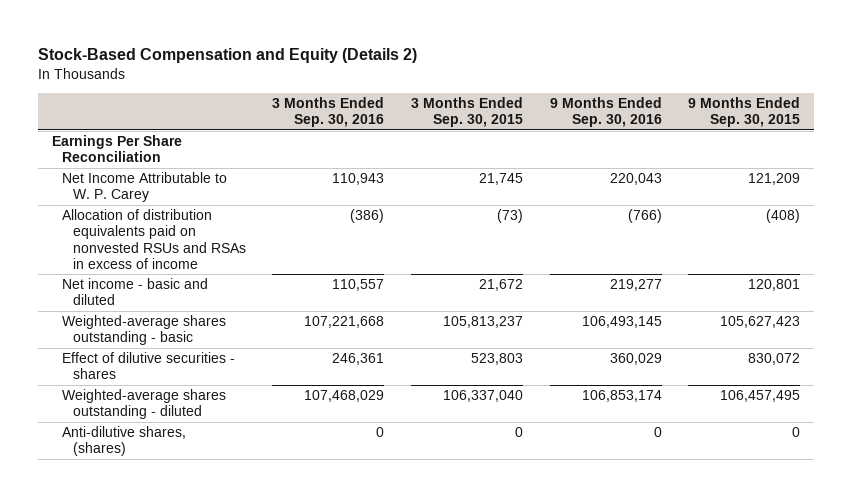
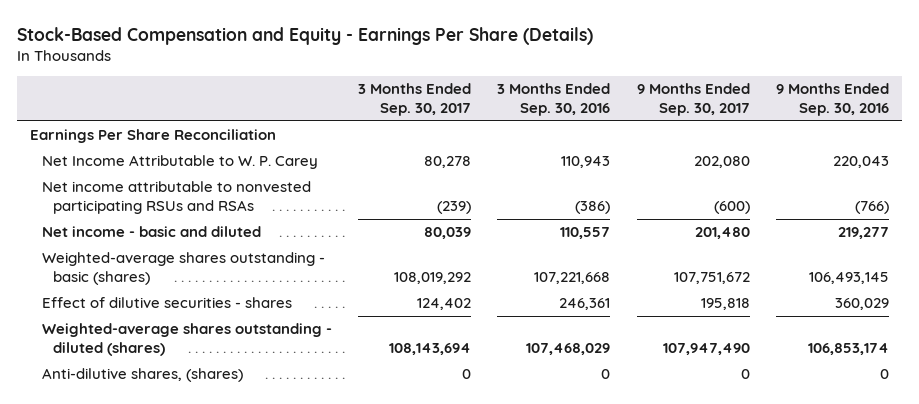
[38,47,418,63] Stock-Based Compensation and Equity (Details 2) -> [17,26,594,45] Stock-Based Compensation and Equity - Earnings Per Share (Details)
[410,97,523,128] 3 Months Ended Sep. 30, 2015 -> none
[688,97,801,128] 9 Months Ended Sep. 30, 2015 -> none
none -> [357,83,471,117] 3 Months Ended Sep. 30, 2017
none -> [636,83,750,117] 9 Months Ended Sep. 30, 2017
[62,209,246,269] Allocation of distribution equivalents paid on nonvested RSUs and RSAs in excess of income -> [41,181,311,215] Net income attributable to nonvested participating RSUs and RSAs
[62,315,227,346] Weighted-average shares outstanding - basic -> [41,252,325,286] Weighted-average shares outstanding - basic (shares)
[62,389,227,420] Weighted-average shares outstanding - diluted -> [41,323,332,357] Weighted-average shares outstanding - diluted (shares)

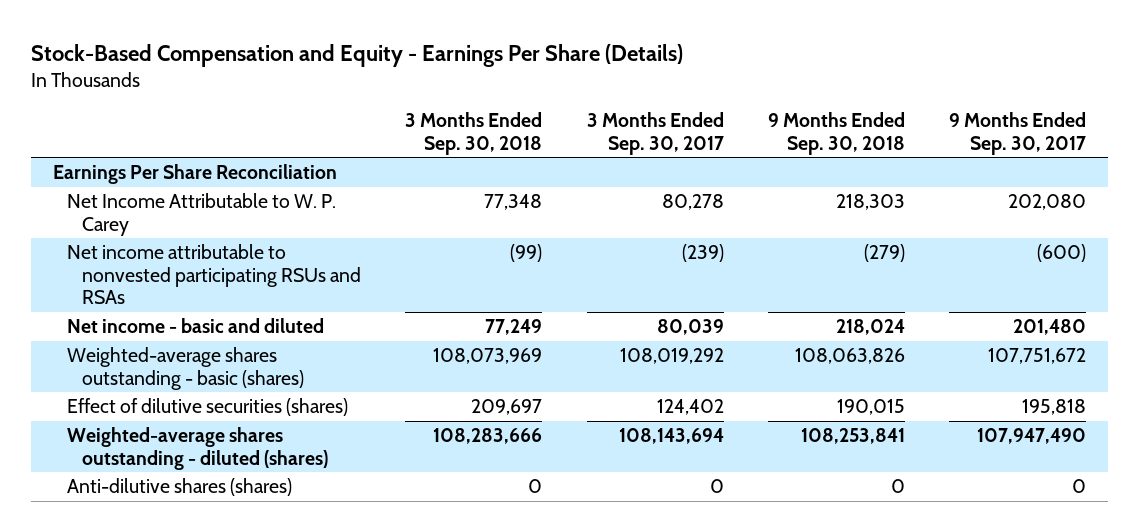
[497,83,611,117] 3 Months Ended Sep. 30, 2016 -> none
[776,83,890,117] 9 Months Ended Sep. 30, 2016 -> none
none -> [405,111,543,155] 3 Months Ended Sep. 30, 2018
none -> [767,111,905,155] 9 Months Ended Sep. 30, 2018
[41,297,292,309] Effect of dilutive securities - shares -> [67,398,349,417] Effect of dilutive securities (shares)
[41,368,243,383] Anti-dilutive shares, (shares) -> [67,478,293,497] Anti-dilutive shares (shares)

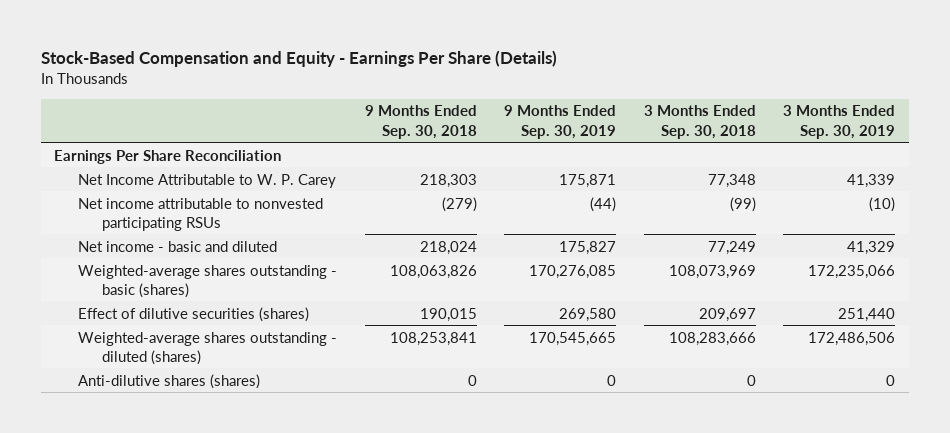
[586,111,724,155] 3 Months Ended Sep. 30, 2017 -> none
[948,111,1086,155] 9 Months Ended Sep. 30, 2017 -> none
none -> [504,105,617,139] 9 Months Ended Sep. 30, 2019
none -> [783,105,896,139] 3 Months Ended Sep. 30, 2019
[67,244,362,305] Net income attributable to nonvested participating RSUs and RSAs -> [78,197,324,231] Net income attributable to nonvested participating RSUs

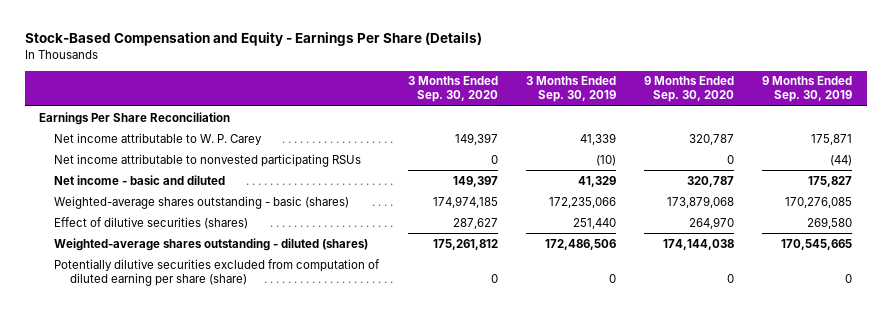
[364,105,477,139] 9 Months Ended Sep. 30, 2018 -> none
[643,105,756,139] 3 Months Ended Sep. 30, 2018 -> none
none -> [407,76,498,103] 3 Months Ended Sep. 30, 2020
none -> [644,76,735,103] 9 Months Ended Sep. 30, 2020
[78,173,337,188] Net Income Attributable to W. P. Carey -> [54,132,263,145] Net income attributable to W. P. Carey
[78,373,261,389] Anti-dilutive shares (shares) -> [54,258,381,286] Potentially dilutive securities excluded from computation of diluted earning per share (share)

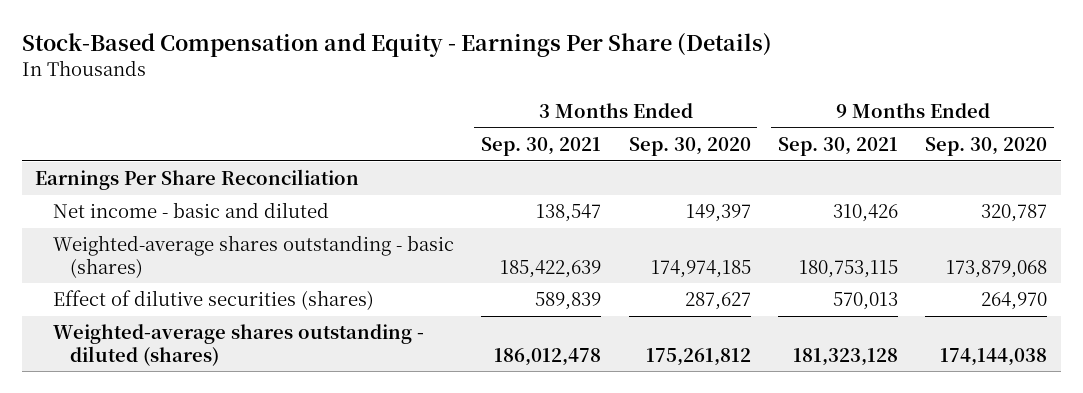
[525,76,616,103] 3 Months Ended Sep. 30, 2019 -> none
[762,76,853,103] 9 Months Ended Sep. 30, 2019 -> none
none -> [481,137,602,157] Sep. 30, 2021
none -> [777,137,898,157] Sep. 30, 2021
[54,132,263,145] Net income attributable to W. P. Carey -> none
[54,153,362,167] Net income attributable to nonvested participating RSUs -> none
[54,258,381,286] Potentially dilutive securities excluded from computation of diluted earning per share (share) -> none

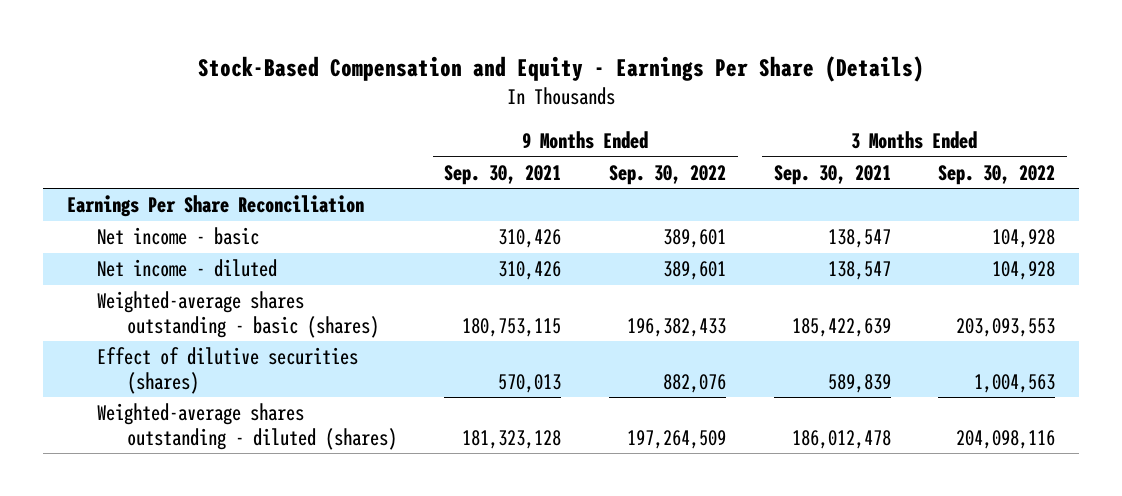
[628,137,751,157] Sep. 30, 2020 -> none
[925,137,1048,157] Sep. 30, 2020 -> none
none -> [608,164,726,185] Sep. 30, 2022
none -> [938,164,1056,185] Sep. 30, 2022
[52,202,329,219] Net income - basic and diluted -> [97,227,260,246] Net income - basic
none -> [97,259,278,278] Net income - diluted

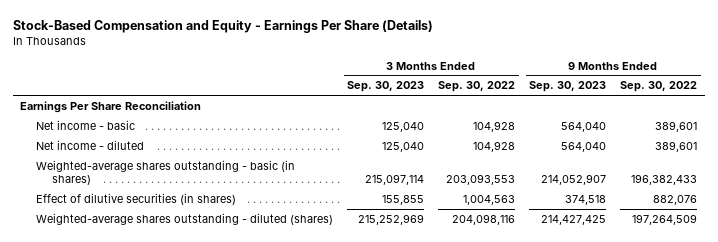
[444,164,562,185] Sep. 30, 2021 -> none
[773,164,891,185] Sep. 30, 2021 -> none
none -> [347,81,425,93] Sep. 30, 2023
none -> [529,81,607,93] Sep. 30, 2023
[97,291,379,339] Weighted-average shares outstanding - basic (shares) -> [36,159,296,185] Weighted-average shares outstanding - basic (in shares)
[97,347,359,395] Effect of dilutive securities (shares) -> [36,192,237,205] Effect of dilutive securities (in shares)

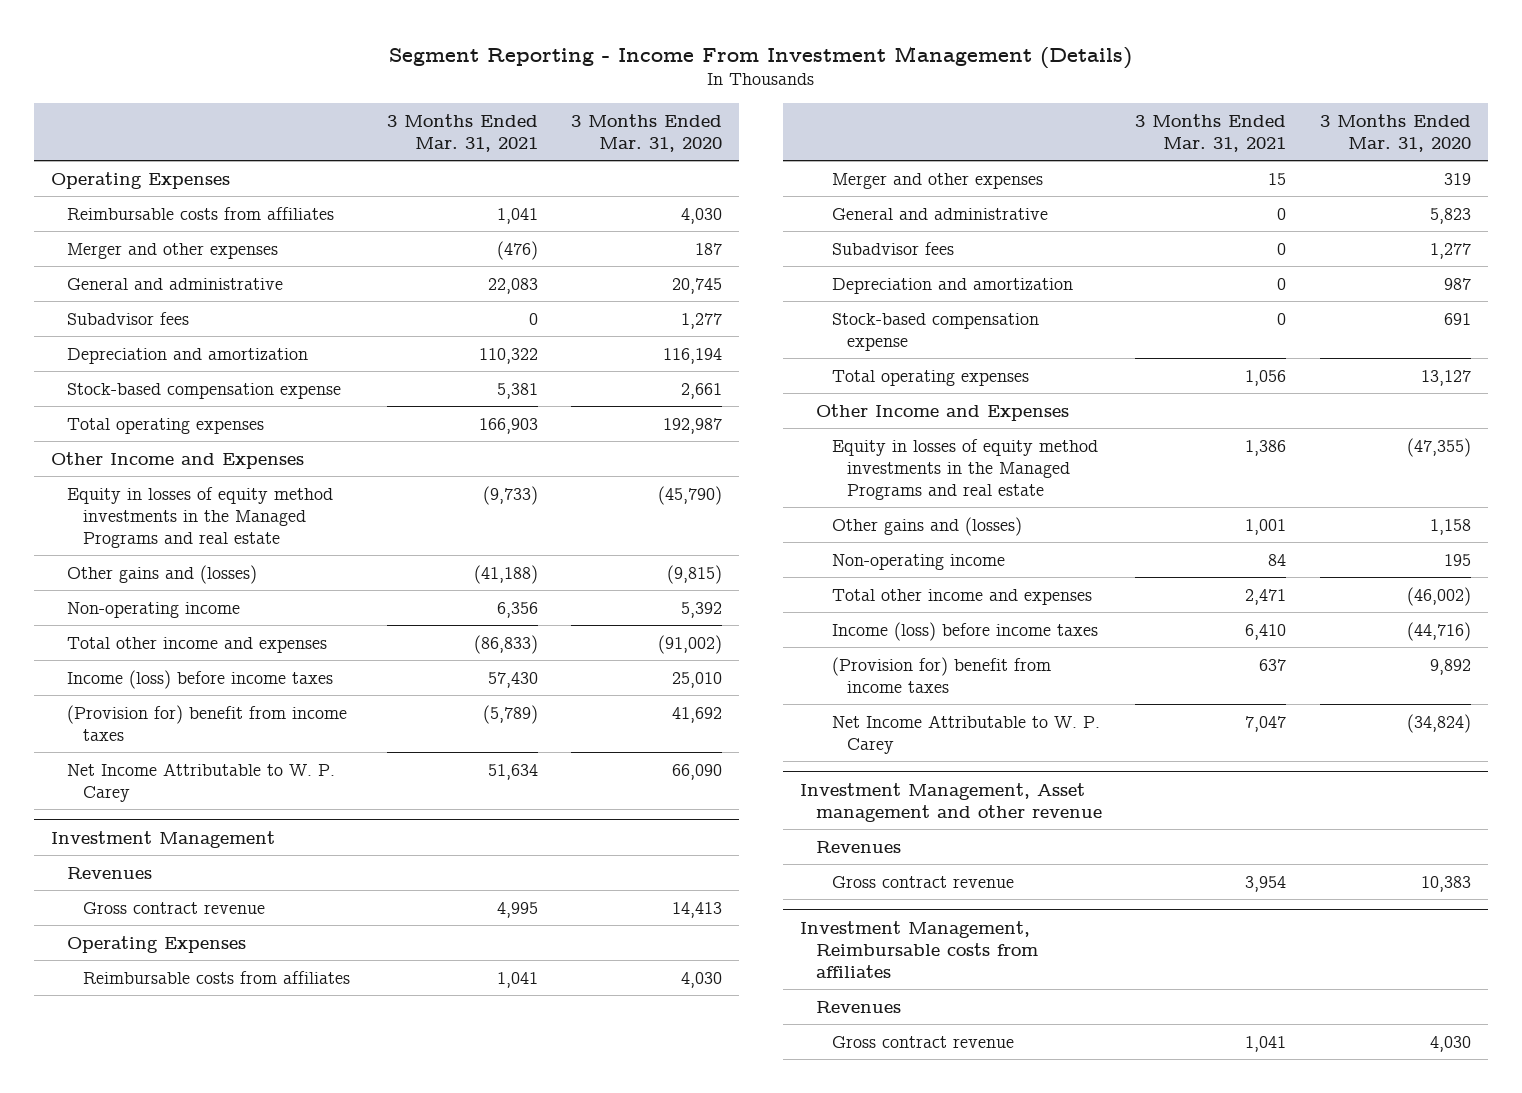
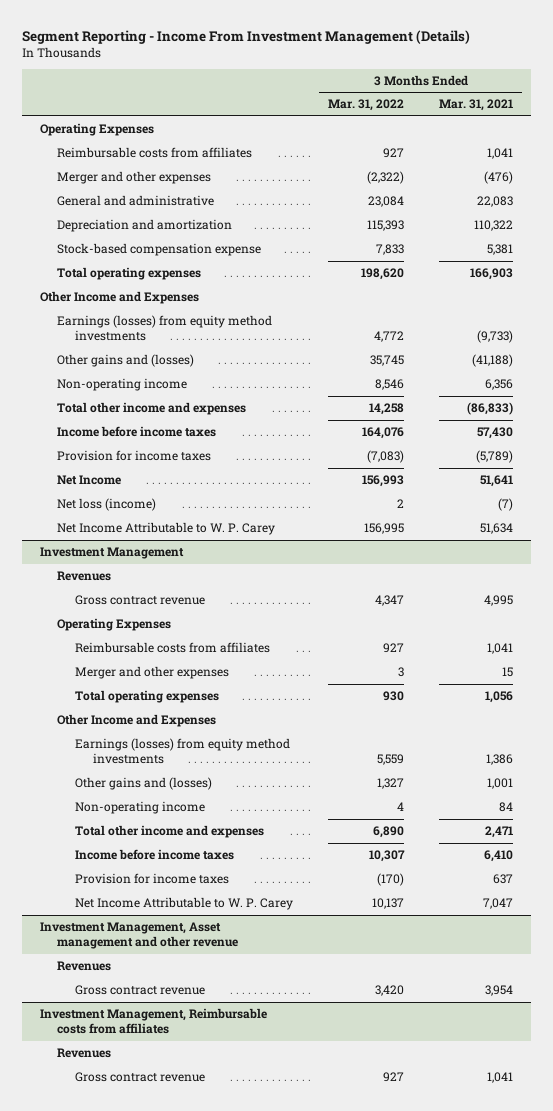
[571,113,723,152] 3 Months Ended Mar. 31, 2020 -> none
none -> [328,99,405,112] Mar. 31, 2022
[66,311,189,325] Subadvisor fees -> none
[66,486,333,548] Equity in losses of equity method investments in the Managed Programs and real estate -> [57,315,273,342] Earnings (losses) from equity method investments
[66,669,333,689] Income (loss) before income taxes -> [57,426,217,438] Income before income taxes
[66,704,347,741] (Provision for) benefit from income taxes -> [57,450,212,462] Provision for income taxes
none -> [57,475,122,486] Net Income
none -> [57,498,157,512] Net loss (income)
[831,207,1048,220] General and administrative -> none
[831,241,954,255] Subadvisor fees -> none
[831,277,1073,294] Depreciation and amortization -> none
[831,312,1039,351] Stock-based compensation expense -> none
[831,438,1098,500] Equity in losses of equity method investments in the Managed Programs and real estate -> [75,738,291,765] Earnings (losses) from equity method investments
[831,621,1098,641] Income (loss) before income taxes -> [75,849,235,861] Income before income taxes
[831,656,1051,693] (Provision for) benefit from income taxes -> [75,873,230,885] Provision for income taxes

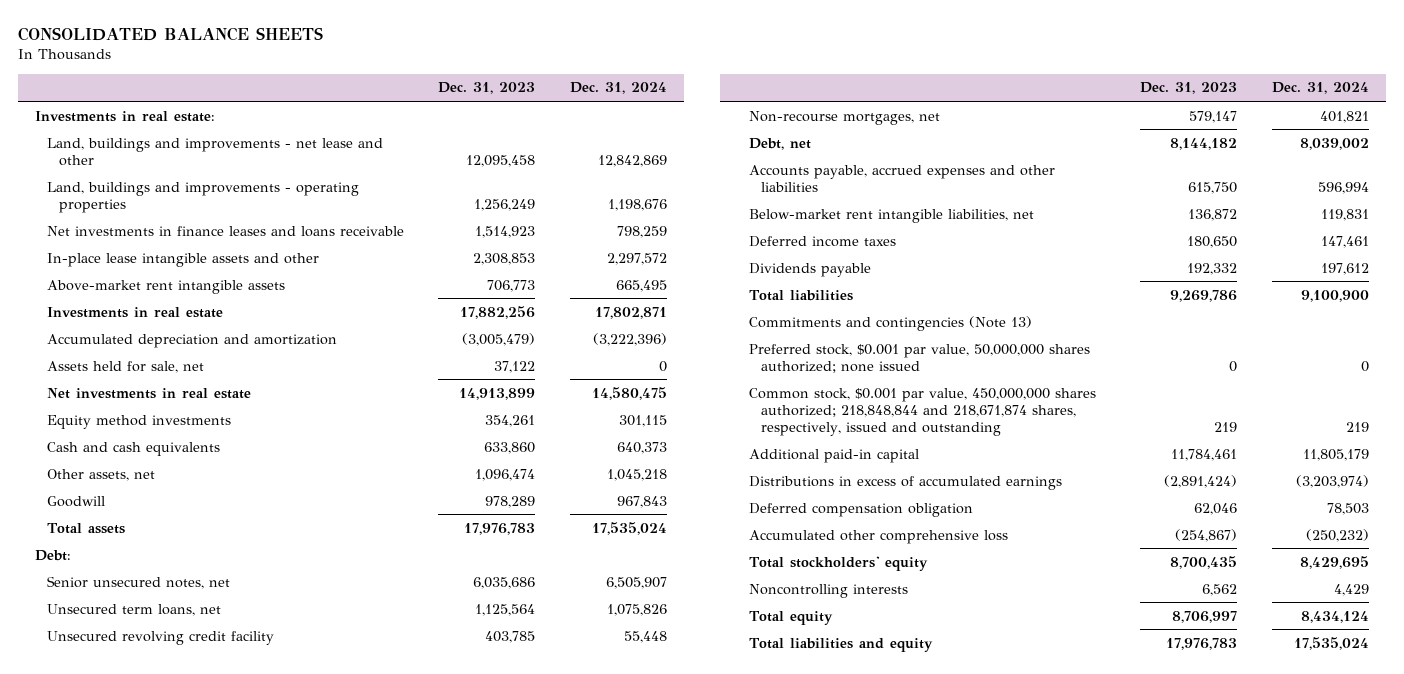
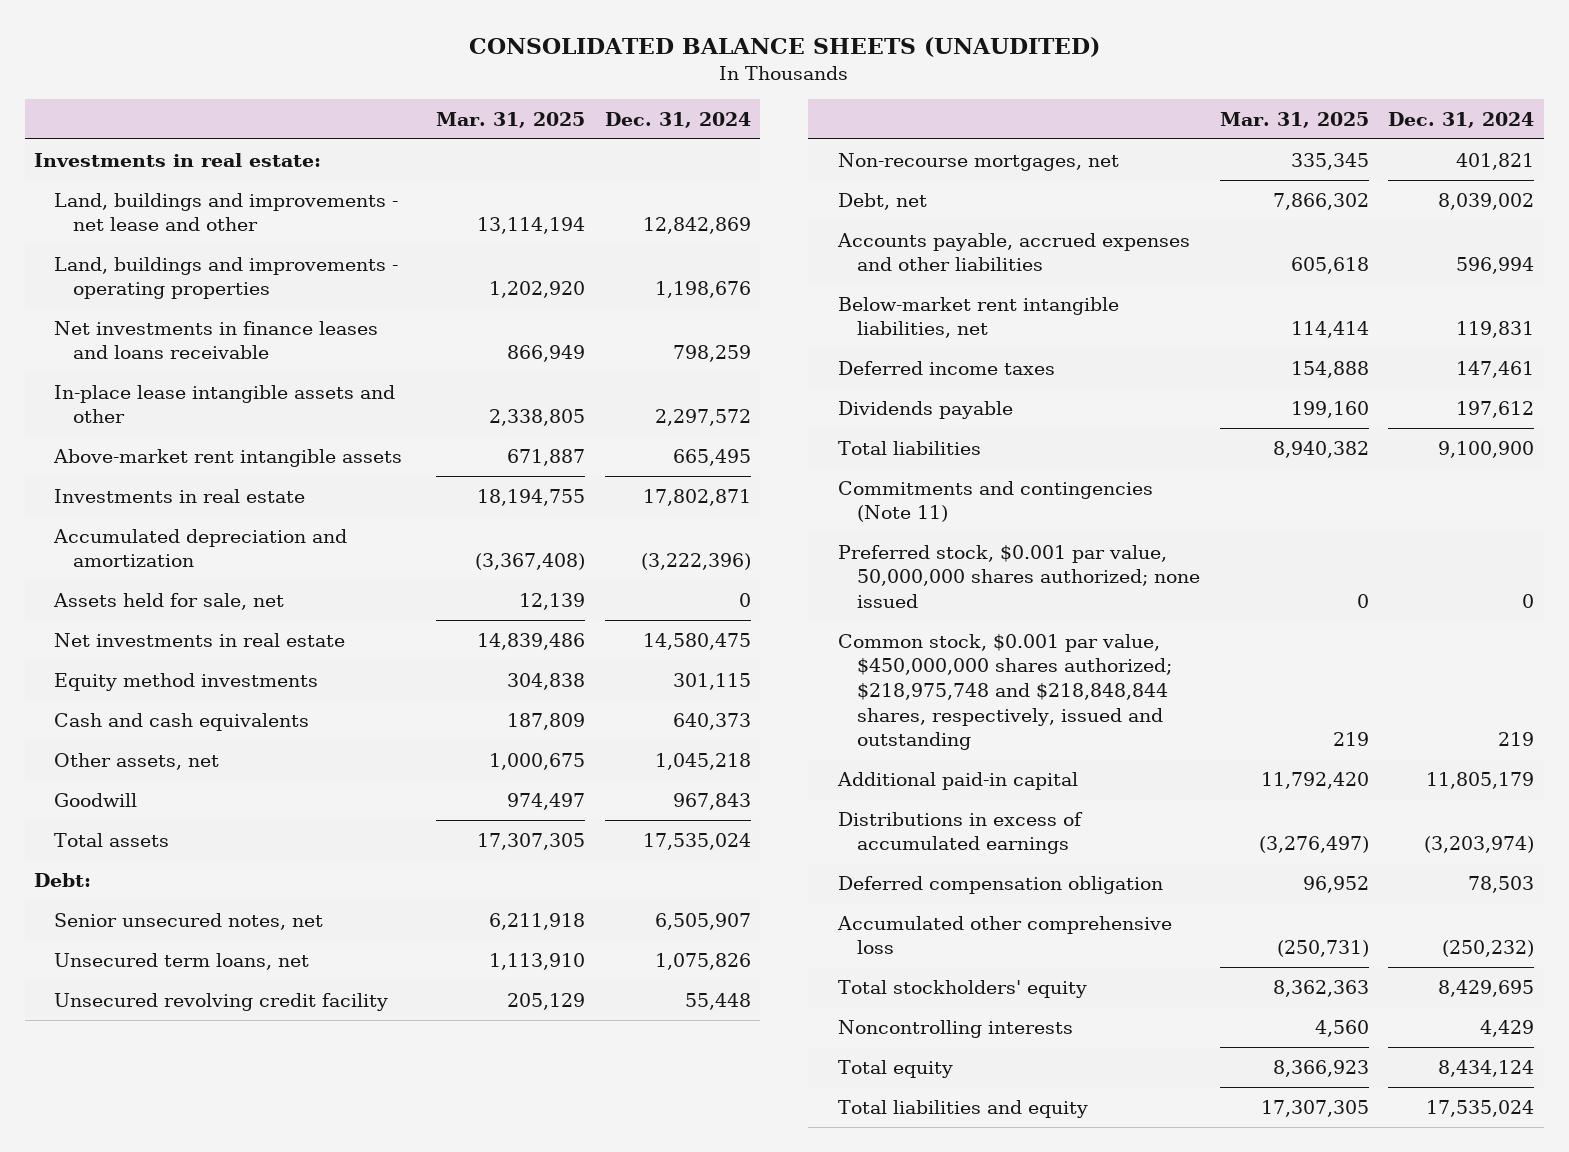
[17,26,323,41] CONSOLIDATED BALANCE SHEETS -> [469,37,1101,58] CONSOLIDATED BALANCE SHEETS (UNAUDITED)
[438,82,536,95] Dec. 31, 2023 -> none
none -> [435,112,585,129] Mar. 31, 2025
[749,315,1033,331] Commitments and contingencies (Note 13) -> [837,480,1153,523] Commitments and contingencies (Note 11)
[749,387,1097,436] Common stock, $0.001 par value, 450,000,000 shares authorized; 218,848,844 and 218,671,874 shares, respectively, issued and outstanding -> [837,633,1172,751] Common stock, $0.001 par value, $450,000,000 shares authorized; $218,975,748 and $218,848,844 shares, respectively, issued and outstanding

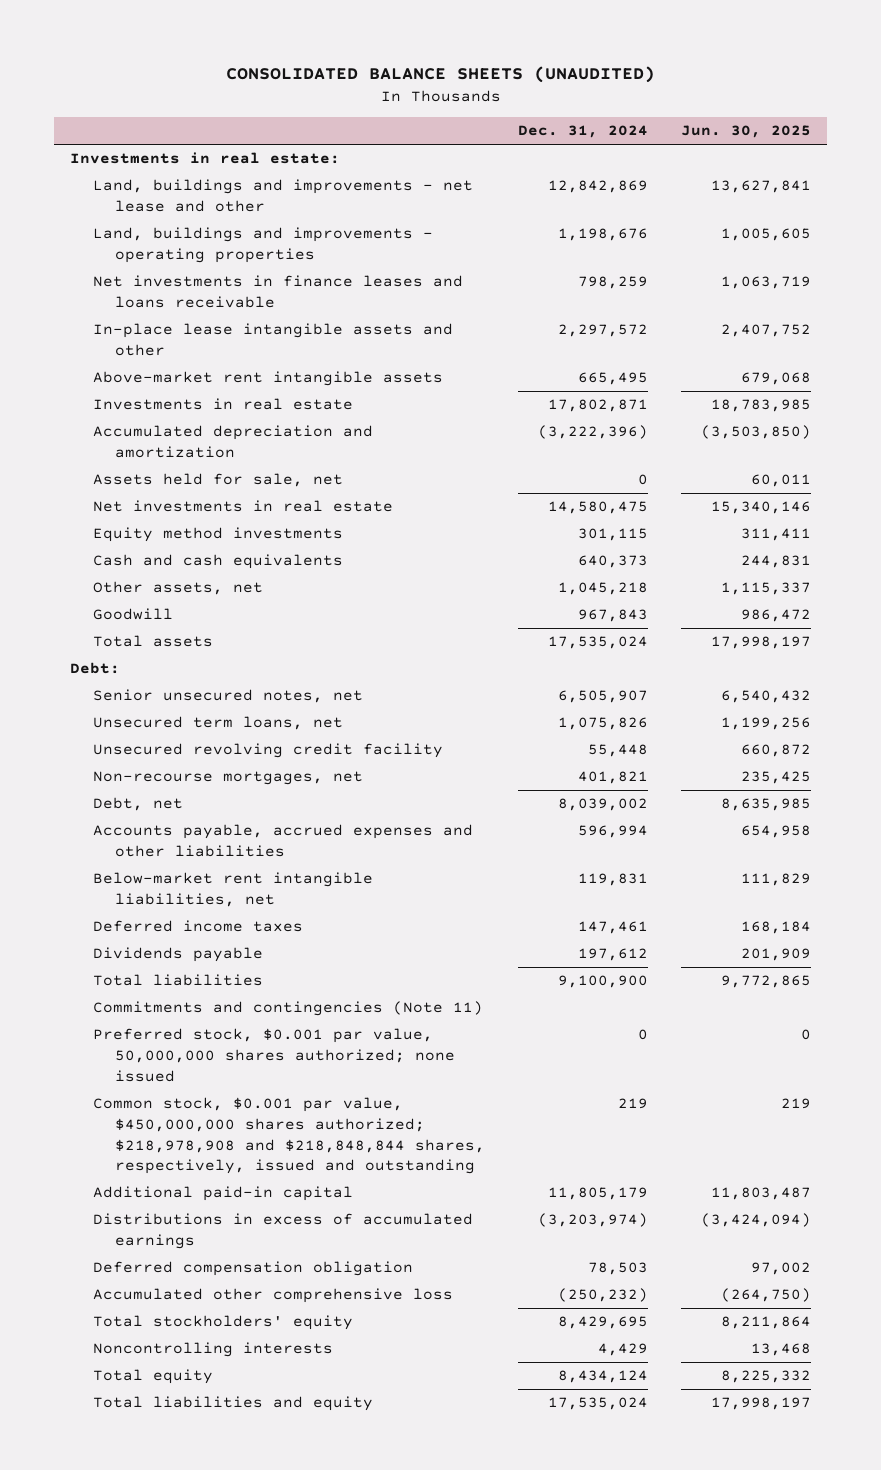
[435,112,585,129] Mar. 31, 2025 -> none
none -> [680,125,811,139] Jun. 30, 2025
[837,633,1172,751] Common stock, $0.001 par value, $450,000,000 shares authorized; $218,975,748 and $218,848,844 shares, respectively, issued and outstanding -> [92,1097,486,1175] Common stock, $0.001 par value, $450,000,000 shares authorized; $218,978,908 and $218,848,844 shares, respectively, issued and outstanding

